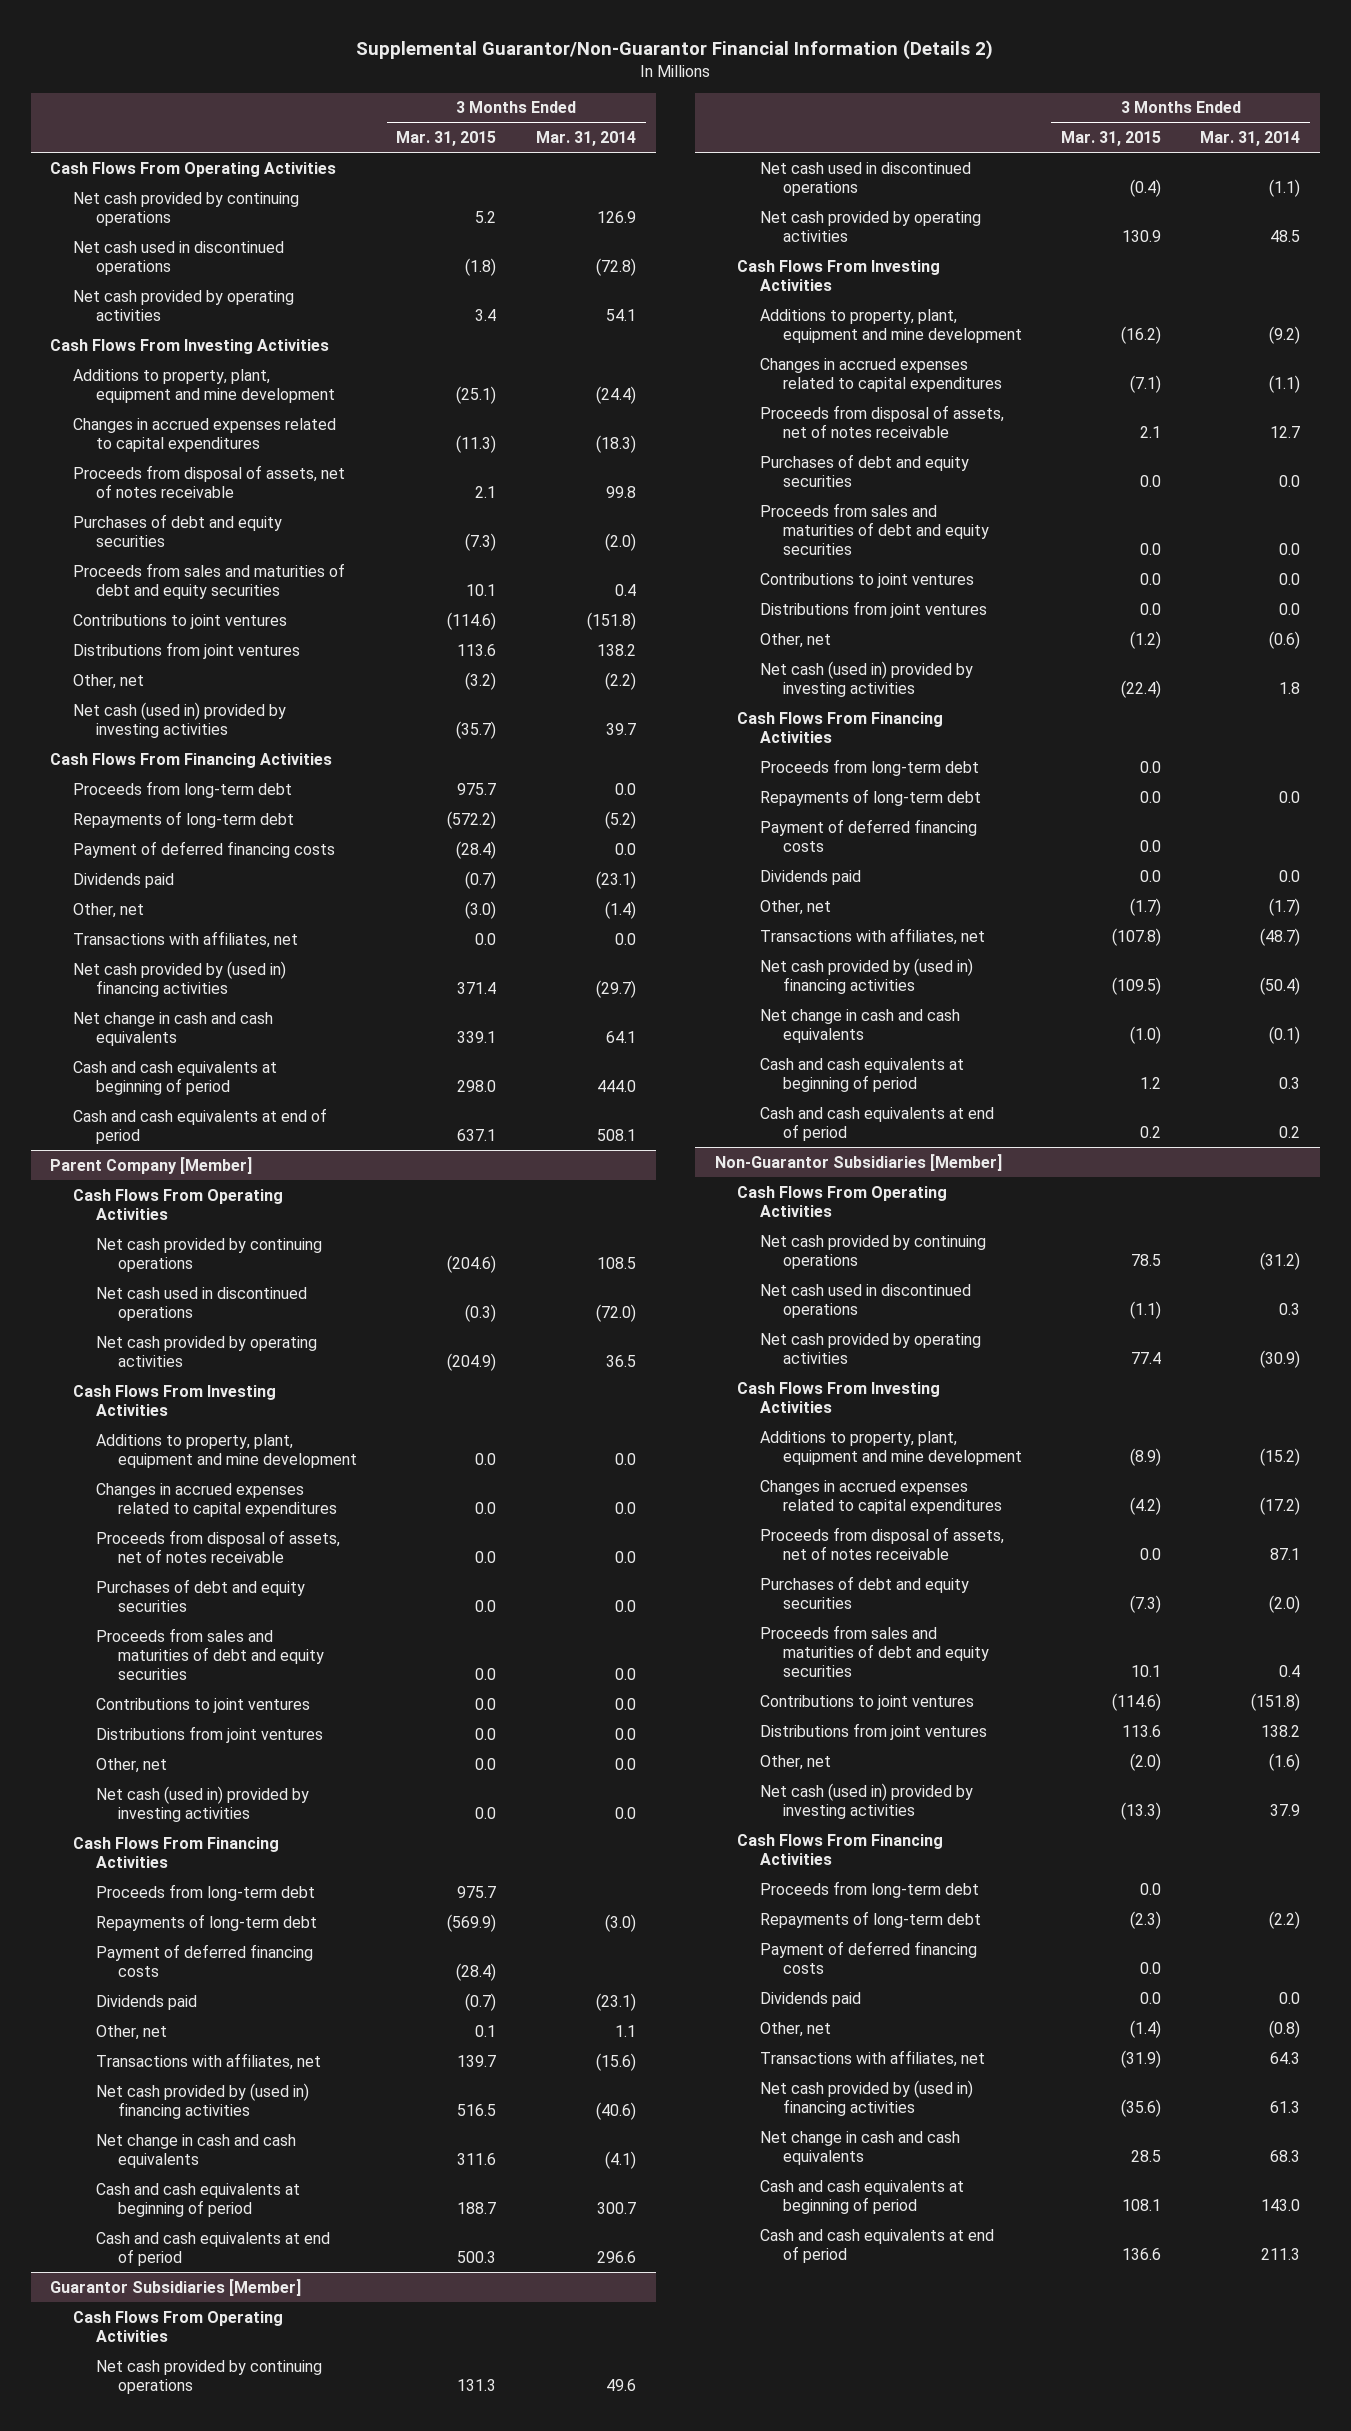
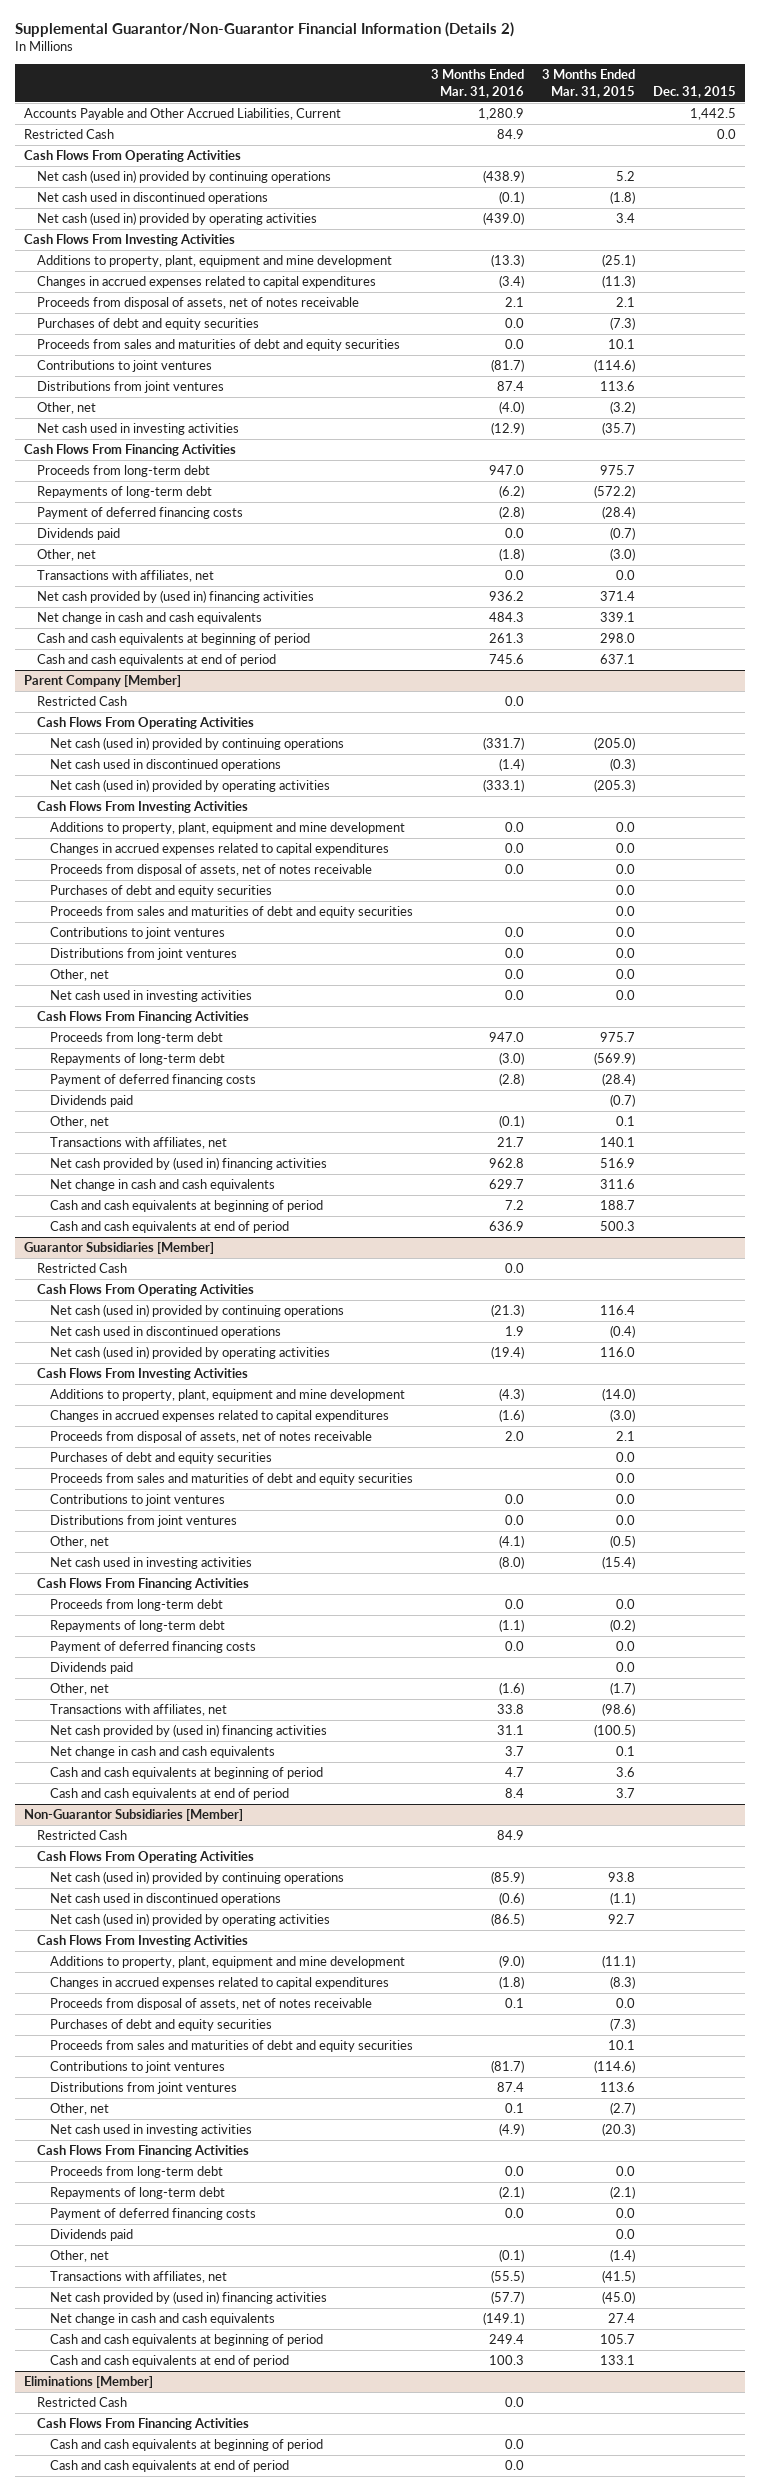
[535,131,636,147] Mar. 31, 2014 -> none
none -> [431,69,525,98] 3 Months Ended Mar. 31, 2016
none -> [653,85,737,98] Dec. 31, 2015
none -> [23,108,341,121] Accounts Payable and Other Accrued Liabilities, Current
none -> [23,129,114,140] Restricted Cash
[73,191,300,226] Net cash provided by continuing operations -> [36,170,331,184] Net cash (used in) provided by continuing operations
[73,289,295,321] Net cash provided by operating activities -> [36,212,317,226] Net cash (used in) provided by operating activities
[73,701,287,738] Net cash (used in) provided by investing activities -> [36,423,239,436] Net cash used in investing activities
none -> [36,696,127,707] Restricted Cash
[95,1237,322,1272] Net cash provided by continuing operations -> [49,737,344,751] Net cash (used in) provided by continuing operations
[447,1254,497,1273] (204.6) -> [594,737,636,751] (205.0)
[95,1335,317,1367] Net cash provided by operating activities -> [49,779,330,793] Net cash (used in) provided by operating activities
[447,1352,497,1371] (204.9) -> [594,779,636,793] (205.3)
[95,1785,309,1822] Net cash (used in) provided by investing activities -> [49,990,252,1003] Net cash used in investing activities
[457,2054,497,2067] 139.7 -> [600,1137,636,1148] 140.1
[457,2103,497,2116] 516.5 -> [600,1158,636,1169] 516.9
none -> [36,1263,127,1274] Restricted Cash
[95,2359,322,2394] Net cash provided by continuing operations -> [49,1304,344,1318] Net cash (used in) provided by continuing operations
[457,2378,497,2391] 131.3 -> [600,1305,636,1316] 116.4
[760,210,982,242] Net cash provided by operating activities -> [49,1346,330,1360] Net cash (used in) provided by operating activities
[1121,229,1161,242] 130.9 -> [600,1347,636,1358] 116.0
[1120,325,1161,344] (16.2) -> [602,1388,636,1402] (14.0)
[1129,374,1161,393] (7.1) -> [610,1409,636,1423] (3.0)
[1129,630,1161,649] (1.2) -> [610,1535,636,1549] (0.5)
[760,660,974,697] Net cash (used in) provided by investing activities -> [49,1557,252,1570] Net cash used in investing activities
[1120,679,1161,698] (22.4) -> [602,1556,636,1570] (15.4)
[1139,790,1161,803] 0.0 -> [610,1619,636,1633] (0.2)
[1111,927,1161,946] (107.8) -> [602,1703,636,1717] (98.6)
[1111,976,1161,995] (109.5) -> [594,1724,636,1738] (100.5)
[1129,1025,1161,1044] (1.0) -> [616,1746,636,1757] 0.1
[1139,1076,1161,1089] 1.2 -> [616,1767,636,1778] 3.6
[1139,1125,1161,1138] 0.2 -> [616,1788,636,1799] 3.7
none -> [36,1830,127,1841] Restricted Cash
[760,1234,987,1269] Net cash provided by continuing operations -> [49,1871,344,1885] Net cash (used in) provided by continuing operations
[1130,1253,1161,1266] 78.5 -> [608,1872,636,1883] 93.8
[760,1332,982,1364] Net cash provided by operating activities -> [49,1913,330,1927] Net cash (used in) provided by operating activities
[1130,1351,1161,1364] 77.4 -> [608,1914,636,1925] 92.7
[1129,1447,1161,1466] (8.9) -> [602,1955,636,1969] (11.1)
[1129,1496,1161,1515] (4.2) -> [610,1976,636,1990] (8.3)
[1129,1752,1161,1771] (2.0) -> [610,2102,636,2116] (2.7)
[760,1782,974,1819] Net cash (used in) provided by investing activities -> [49,2124,252,2137] Net cash used in investing activities
[1120,1801,1161,1820] (13.3) -> [602,2123,636,2137] (20.3)
[1129,1910,1161,1929] (2.3) -> [610,2186,636,2200] (2.1)
[1120,2049,1161,2068] (31.9) -> [602,2270,636,2284] (41.5)
[1120,2098,1161,2117] (35.6) -> [602,2291,636,2305] (45.0)
[1130,2149,1161,2162] 28.5 -> [608,2313,636,2324] 27.4
[1121,2198,1161,2211] 108.1 -> [600,2334,636,2345] 105.7
[1121,2247,1161,2260] 136.6 -> [600,2355,636,2366] 133.1
none -> [23,2376,153,2389] Eliminations [Member]
none -> [36,2397,127,2408] Restricted Cash
none -> [36,2418,249,2431] Cash Flows From Financing Activities
none -> [49,2439,323,2452] Cash and cash equivalents at beginning of period
none -> [49,2460,289,2473] Cash and cash equivalents at end of period

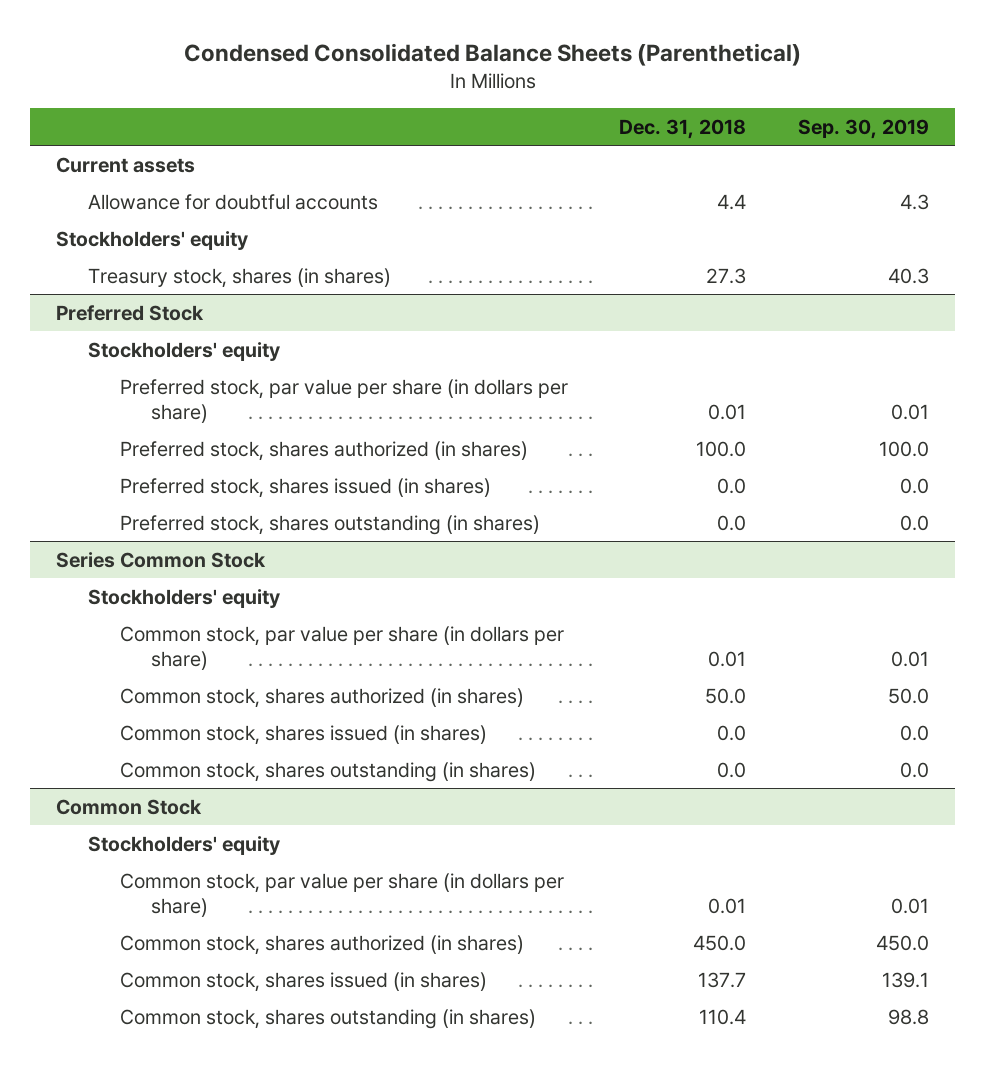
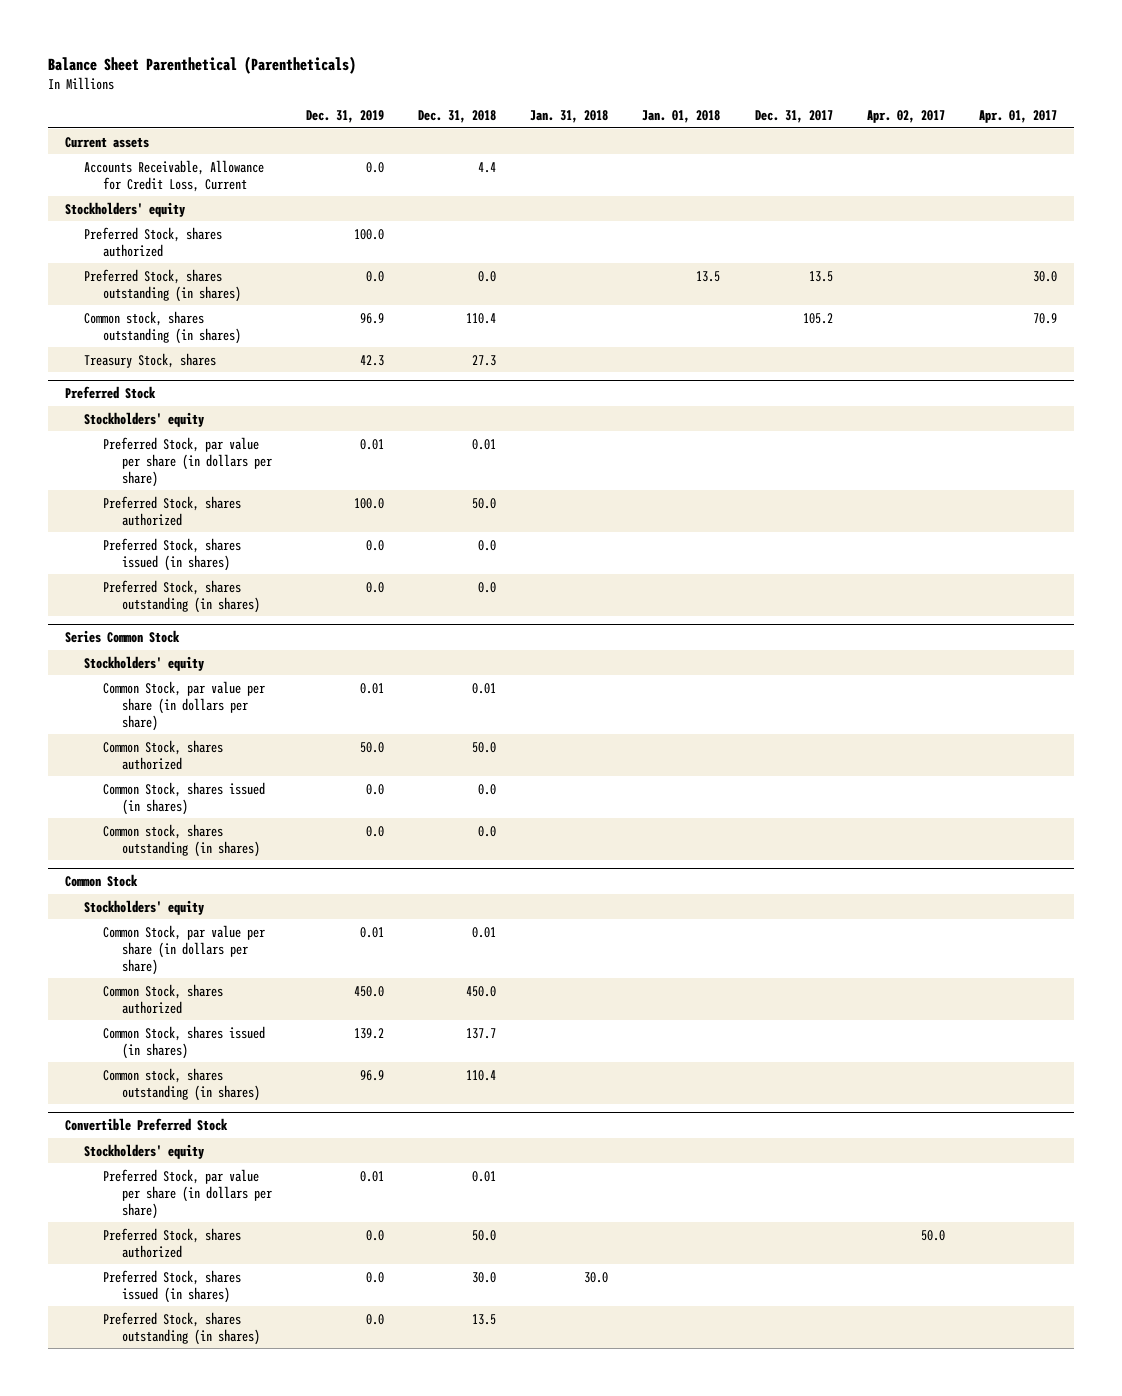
[183,42,801,66] Condensed Consolidated Balance Sheets (Parenthetical) -> [47,55,356,74] Balance Sheet Parenthetical (Parentheticals)
[798,118,930,139] Sep. 30, 2019 -> none
none -> [306,110,385,124] Dec. 31, 2019
none -> [530,110,609,124] Jan. 31, 2018
none -> [642,110,721,124] Jan. 01, 2018
none -> [754,110,833,124] Dec. 31, 2017
none -> [866,110,945,124] Apr. 02, 2017
none -> [978,110,1057,124] Apr. 01, 2017
[87,193,378,210] Allowance for doubtful accounts -> [83,159,264,192] Accounts Receivable, Allowance for Credit Loss, Current
none -> [83,226,222,257] Preferred Stock, shares authorized
none -> [83,268,242,302] Preferred Stock, shares outstanding (in shares)
none -> [83,310,242,344] Common stock, shares outstanding (in shares)
[87,267,391,288] Treasury stock, shares (in shares) -> [83,352,216,368] Treasury Stock, shares
[119,378,568,423] Preferred stock, par value per share (in dollars per share) -> [103,436,273,487] Preferred Stock, par value per share (in dollars per share)
[119,440,528,461] Preferred stock, shares authorized (in shares) -> [103,495,242,526] Preferred Stock, shares authorized
[696,440,747,457] 100.0 -> [472,497,497,509] 50.0
[119,477,491,498] Preferred stock, shares issued (in shares) -> [103,537,242,571] Preferred Stock, shares issued (in shares)
[119,514,540,535] Preferred stock, shares outstanding (in shares) -> [103,579,261,613] Preferred Stock, shares outstanding (in shares)
[119,625,564,670] Common stock, par value per share (in dollars per share) -> [103,680,266,731] Common Stock, par value per share (in dollars per share)
[119,687,524,708] Common stock, shares authorized (in shares) -> [103,739,224,770] Common Stock, shares authorized
[119,724,487,745] Common stock, shares issued (in shares) -> [103,781,266,815] Common Stock, shares issued (in shares)
[119,872,564,917] Common stock, par value per share (in dollars per share) -> [103,924,266,975] Common Stock, par value per share (in dollars per share)
[119,934,524,955] Common stock, shares authorized (in shares) -> [103,983,224,1014] Common Stock, shares authorized
[119,971,487,992] Common stock, shares issued (in shares) -> [103,1025,266,1059] Common Stock, shares issued (in shares)
none -> [64,1118,228,1132] Convertible Preferred Stock
none -> [83,1143,204,1159] Stockholders' equity
none -> [103,1168,273,1219] Preferred Stock, par value per share (in dollars per share)
none -> [103,1227,242,1258] Preferred Stock, shares authorized
none -> [103,1269,242,1303] Preferred Stock, shares issued (in shares)
none -> [103,1311,261,1345] Preferred Stock, shares outstanding (in shares)

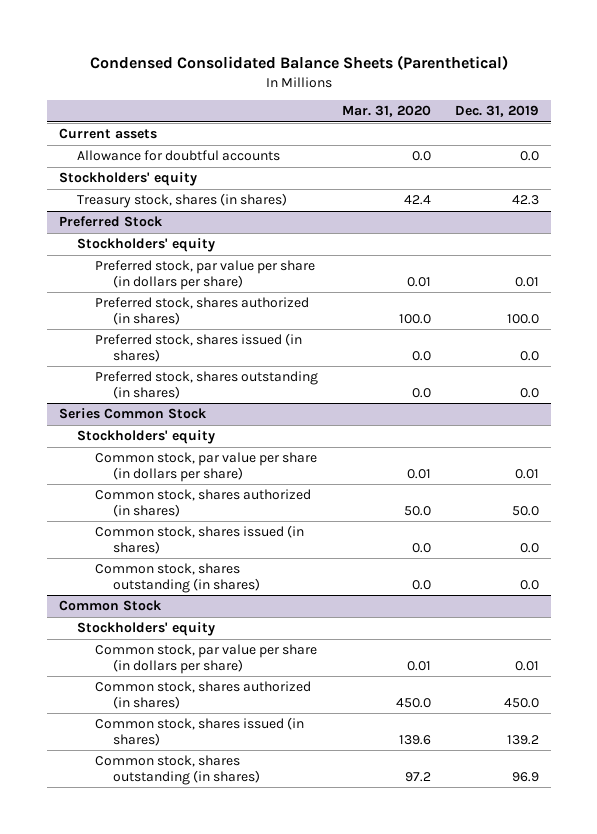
[47,55,356,74] Balance Sheet Parenthetical (Parentheticals) -> [89,54,508,70] Condensed Consolidated Balance Sheets (Parenthetical)
[418,110,497,124] Dec. 31, 2018 -> none
[530,110,609,124] Jan. 31, 2018 -> none
[642,110,721,124] Jan. 01, 2018 -> none
[754,110,833,124] Dec. 31, 2017 -> none
[866,110,945,124] Apr. 02, 2017 -> none
[978,110,1057,124] Apr. 01, 2017 -> none
none -> [341,105,431,118] Mar. 31, 2020
[83,159,264,192] Accounts Receivable, Allowance for Credit Loss, Current -> [76,150,280,162] Allowance for doubtful accounts
[83,226,222,257] Preferred Stock, shares authorized -> none
[83,268,242,302] Preferred Stock, shares outstanding (in shares) -> none
[83,310,242,344] Common stock, shares outstanding (in shares) -> none
[83,352,216,368] Treasury Stock, shares -> [76,193,287,209] Treasury stock, shares (in shares)
[103,436,273,487] Preferred Stock, par value per share (in dollars per share) -> [94,260,315,291] Preferred stock, par value per share (in dollars per share)
[103,495,242,526] Preferred Stock, shares authorized -> [94,297,309,326] Preferred stock, shares authorized (in shares)
[103,537,242,571] Preferred Stock, shares issued (in shares) -> [94,333,302,363] Preferred stock, shares issued (in shares)
[103,579,261,613] Preferred Stock, shares outstanding (in shares) -> [94,371,318,400] Preferred stock, shares outstanding (in shares)
[103,680,266,731] Common Stock, par value per share (in dollars per share) -> [94,452,317,483] Common stock, par value per share (in dollars per share)
[103,739,224,770] Common Stock, shares authorized -> [94,489,311,518] Common stock, shares authorized (in shares)
[103,781,266,815] Common Stock, shares issued (in shares) -> [94,525,304,555] Common stock, shares issued (in shares)
[103,924,266,975] Common Stock, par value per share (in dollars per share) -> [94,644,317,675] Common stock, par value per share (in dollars per share)
[103,983,224,1014] Common Stock, shares authorized -> [94,681,311,710] Common stock, shares authorized (in shares)
[103,1025,266,1059] Common Stock, shares issued (in shares) -> [94,717,304,747] Common stock, shares issued (in shares)
[64,1118,228,1132] Convertible Preferred Stock -> none
[83,1143,204,1159] Stockholders' equity -> none
[103,1168,273,1219] Preferred Stock, par value per share (in dollars per share) -> none
[103,1227,242,1258] Preferred Stock, shares authorized -> none
[103,1269,242,1303] Preferred Stock, shares issued (in shares) -> none
[103,1311,261,1345] Preferred Stock, shares outstanding (in shares) -> none

